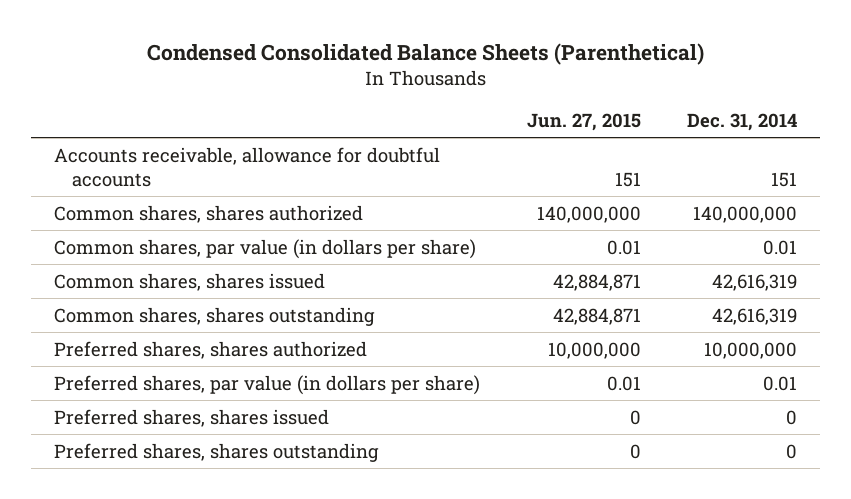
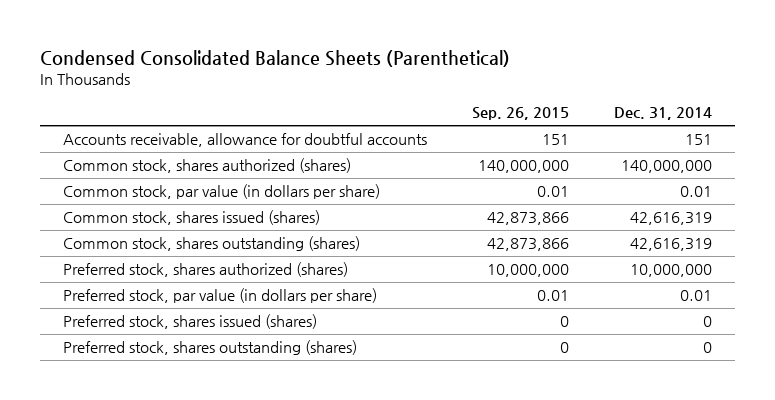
[526,112,641,131] Jun. 27, 2015 -> none
none -> [471,107,569,121] Sep. 26, 2015
[54,204,364,223] Common shares, shares authorized -> [62,158,351,174] Common stock, shares authorized (shares)
[54,238,477,259] Common shares, par value (in dollars per share) -> [62,184,380,200] Common stock, par value (in dollars per share)
[54,272,326,291] Common shares, shares issued -> [62,210,320,226] Common stock, shares issued (shares)
[54,306,376,326] Common shares, shares outstanding -> [62,236,360,252] Common stock, shares outstanding (shares)
[54,340,368,359] Preferred shares, shares authorized -> [62,262,348,278] Preferred stock, shares authorized (shares)
[54,374,481,395] Preferred shares, par value (in dollars per share) -> [62,288,377,304] Preferred stock, par value (in dollars per share)
[54,408,330,427] Preferred shares, shares issued -> [62,314,317,330] Preferred stock, shares issued (shares)
[54,442,380,462] Preferred shares, shares outstanding -> [62,340,357,356] Preferred stock, shares outstanding (shares)

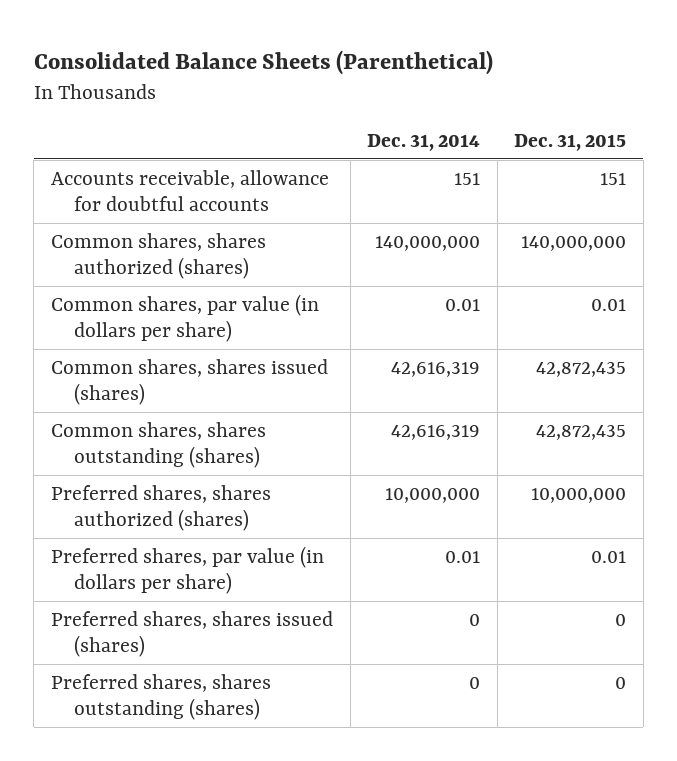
[40,49,511,67] Condensed Consolidated Balance Sheets (Parenthetical) -> [33,49,493,75] Consolidated Balance Sheets (Parenthetical)
[471,107,569,121] Sep. 26, 2015 -> none
none -> [514,133,627,151] Dec. 31, 2015
[62,158,351,174] Common stock, shares authorized (shares) -> [50,232,266,280] Common shares, shares authorized (shares)
[62,184,380,200] Common stock, par value (in dollars per share) -> [50,293,319,343] Common shares, par value (in dollars per share)
[62,210,320,226] Common stock, shares issued (shares) -> [50,358,328,406] Common shares, shares issued (shares)
[62,236,360,252] Common stock, shares outstanding (shares) -> [50,421,266,469] Common shares, shares outstanding (shares)
[62,262,348,278] Preferred stock, shares authorized (shares) -> [50,484,271,532] Preferred shares, shares authorized (shares)
[62,288,377,304] Preferred stock, par value (in dollars per share) -> [50,545,324,595] Preferred shares, par value (in dollars per share)
[62,314,317,330] Preferred stock, shares issued (shares) -> [50,610,333,658] Preferred shares, shares issued (shares)
[62,340,357,356] Preferred stock, shares outstanding (shares) -> [50,673,271,721] Preferred shares, shares outstanding (shares)

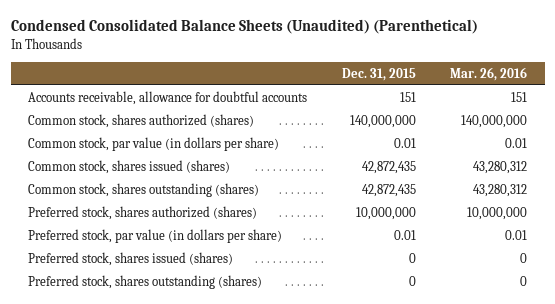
[33,49,493,75] Consolidated Balance Sheets (Parenthetical) -> [10,19,478,35] Condensed Consolidated Balance Sheets (Unaudited) (Parenthetical)
[367,133,481,151] Dec. 31, 2014 -> none
none -> [450,66,528,81] Mar. 26, 2016
[50,232,266,280] Common shares, shares authorized (shares) -> [28,113,255,128] Common stock, shares authorized (shares)
[50,293,319,343] Common shares, par value (in dollars per share) -> [28,136,280,151] Common stock, par value (in dollars per share)
[50,358,328,406] Common shares, shares issued (shares) -> [28,159,231,174] Common stock, shares issued (shares)
[50,421,266,469] Common shares, shares outstanding (shares) -> [28,182,260,197] Common stock, shares outstanding (shares)
[50,484,271,532] Preferred shares, shares authorized (shares) -> [28,205,258,220] Preferred stock, shares authorized (shares)
[50,545,324,595] Preferred shares, par value (in dollars per share) -> [28,228,283,243] Preferred stock, par value (in dollars per share)
[50,610,333,658] Preferred shares, shares issued (shares) -> [28,251,234,266] Preferred stock, shares issued (shares)
[50,673,271,721] Preferred shares, shares outstanding (shares) -> [28,274,263,289] Preferred stock, shares outstanding (shares)

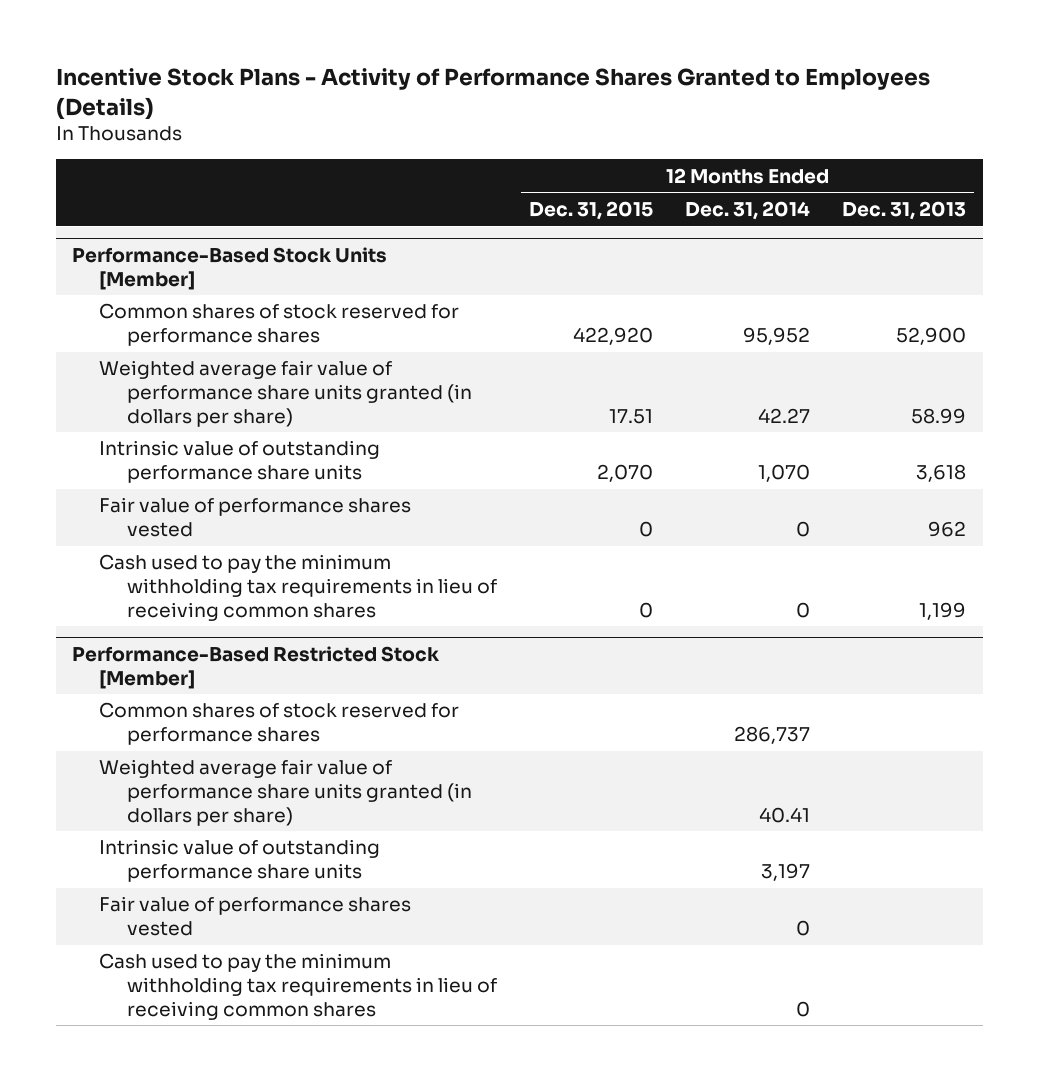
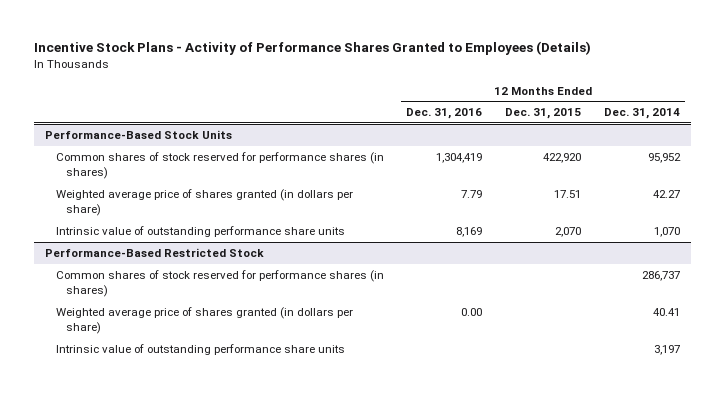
[842,200,967,220] Dec. 31, 2013 -> none
none -> [406,108,483,120] Dec. 31, 2016
[72,247,388,290] Performance-Based Stock Units [Member] -> [45,129,233,139] Performance-Based Stock Units
[99,303,460,347] Common shares of stock reserved for performance shares -> [55,151,384,179] Common shares of stock reserved for performance shares (in shares)
[99,360,472,427] Weighted average fair value of performance share units granted (in dollars per share) -> [55,188,353,216] Weighted average price of shares granted (in dollars per share)
[99,497,412,538] Fair value of performance shares vested -> none
[99,554,497,621] Cash used to pay the minimum withholding tax requirements in lieu of receiving common shares -> none
[72,646,441,689] Performance-Based Restricted Stock [Member] -> [45,247,265,257] Performance-Based Restricted Stock
[99,702,460,746] Common shares of stock reserved for performance shares -> [55,269,384,297] Common shares of stock reserved for performance shares (in shares)
[99,759,472,826] Weighted average fair value of performance share units granted (in dollars per share) -> [55,306,353,334] Weighted average price of shares granted (in dollars per share)
[99,896,412,937] Fair value of performance shares vested -> none
[99,953,497,1020] Cash used to pay the minimum withholding tax requirements in lieu of receiving common shares -> none

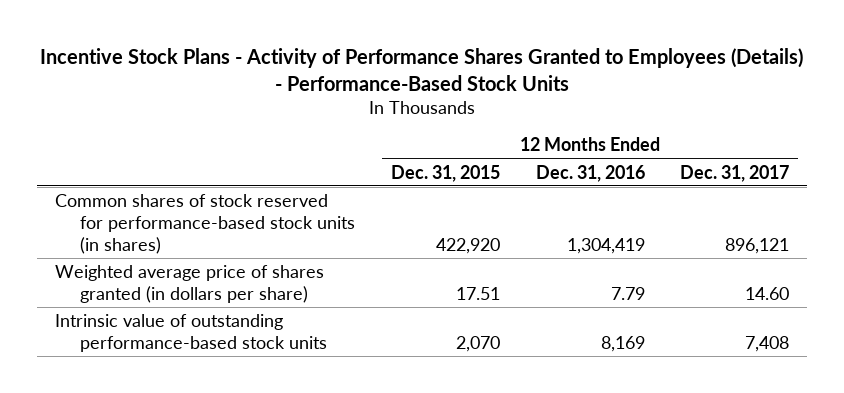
[34,41,592,56] Incentive Stock Plans - Activity of Performance Shares Granted to Employees (Details) -> [39,47,803,91] Incentive Stock Plans - Activity of Performance Shares Granted to Employees (Details) - Performance-Based Stock Units
[603,108,680,120] Dec. 31, 2014 -> none
none -> [680,164,790,182] Dec. 31, 2017
[45,129,233,139] Performance-Based Stock Units -> none
[55,151,384,179] Common shares of stock reserved for performance shares (in shares) -> [54,193,356,254] Common shares of stock reserved for performance-based stock units (in shares)
[45,247,265,257] Performance-Based Restricted Stock -> none
[55,269,384,297] Common shares of stock reserved for performance shares (in shares) -> none
[55,306,353,334] Weighted average price of shares granted (in dollars per share) -> none
[55,343,345,355] Intrinsic value of outstanding performance share units -> none
[55,225,345,237] Intrinsic value of outstanding performance share units -> [54,313,328,352] Intrinsic value of outstanding performance-based stock units

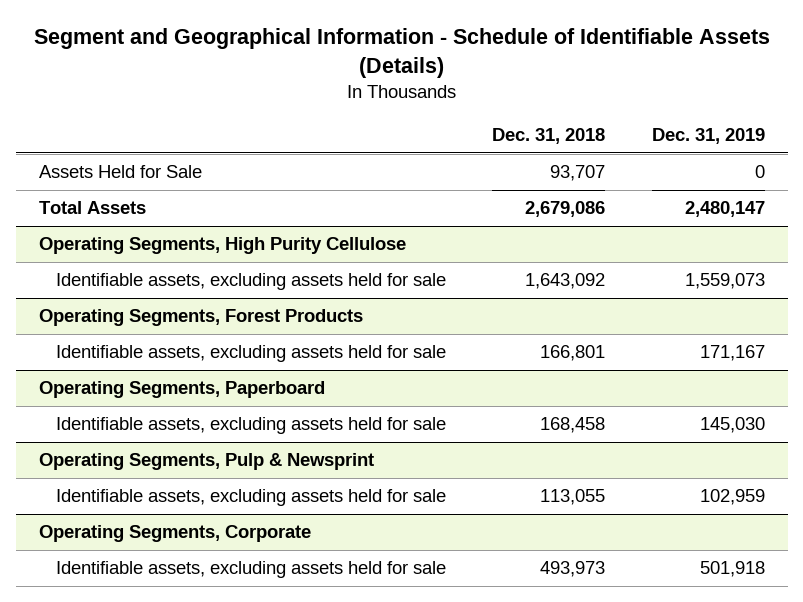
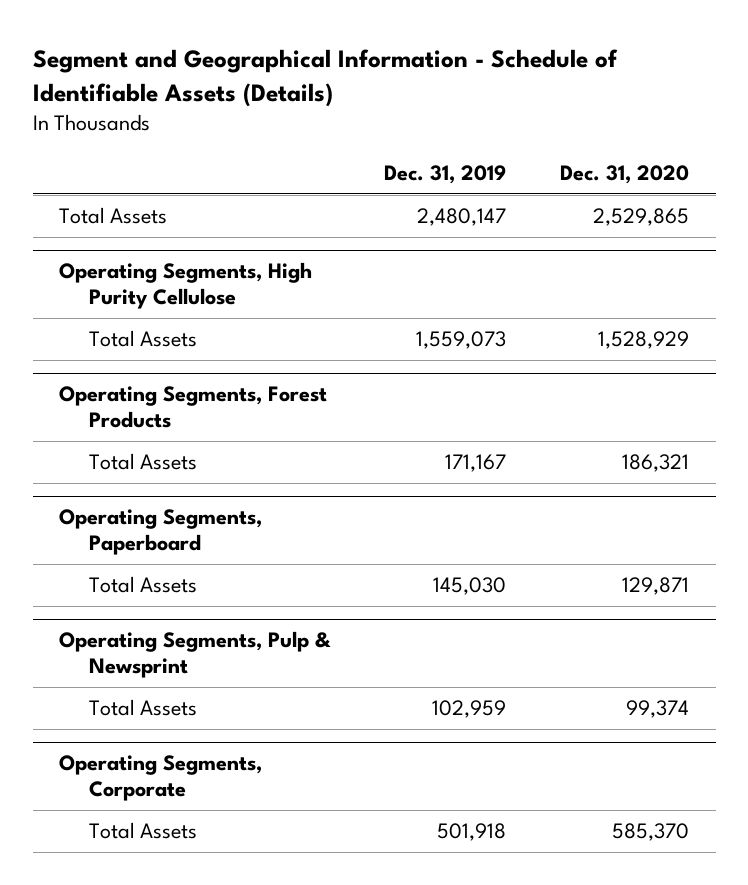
[492,128,606,145] Dec. 31, 2018 -> none
none -> [559,165,689,185] Dec. 31, 2020
[38,165,202,179] Assets Held for Sale -> none
[56,273,447,291] Identifiable assets, excluding assets held for sale -> [88,330,197,348] Total Assets
[56,345,447,363] Identifiable assets, excluding assets held for sale -> [88,453,197,471] Total Assets
[56,417,447,435] Identifiable assets, excluding assets held for sale -> [88,576,197,594] Total Assets
[56,489,447,507] Identifiable assets, excluding assets held for sale -> [88,699,197,717] Total Assets
[56,561,447,579] Identifiable assets, excluding assets held for sale -> [88,822,197,840] Total Assets

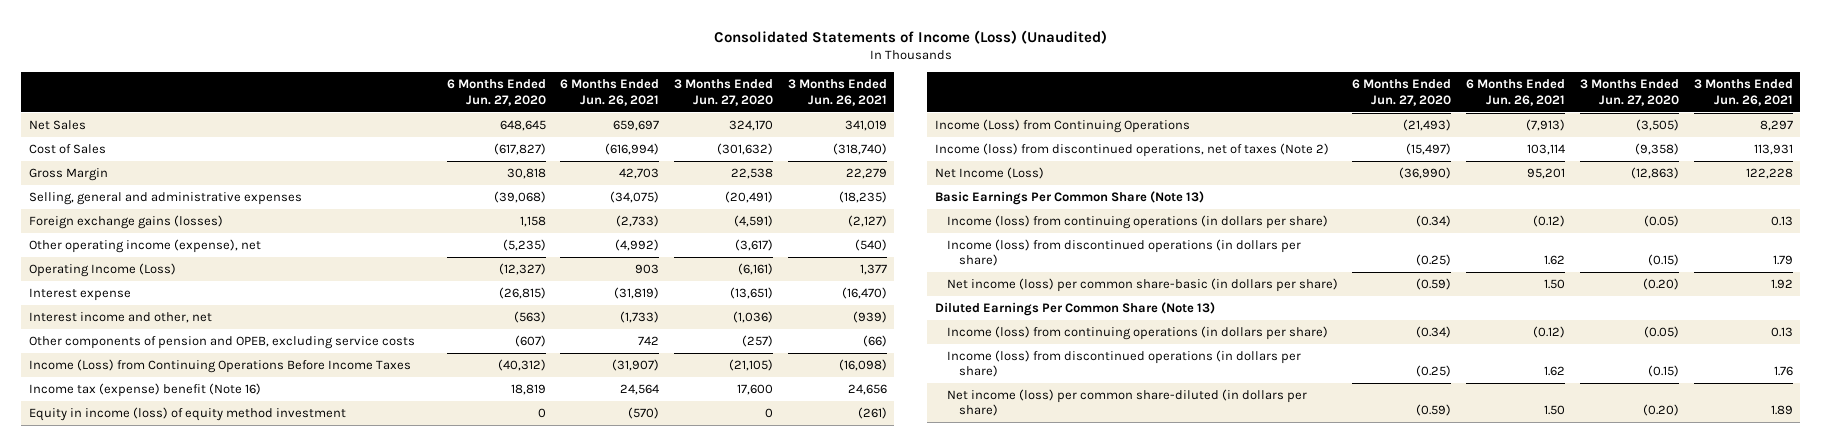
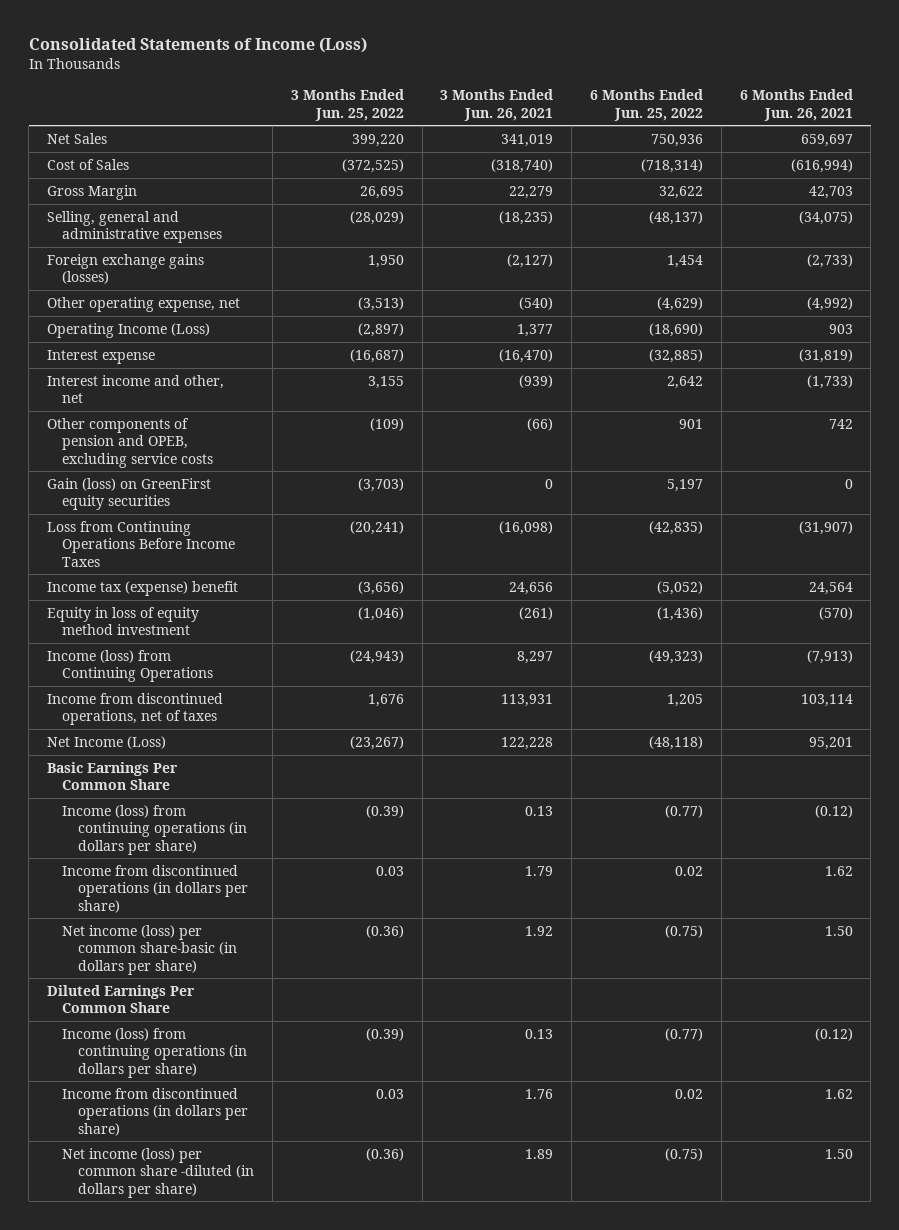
[713,29,1107,44] Consolidated Statements of Income (Loss) (Unaudited) -> [28,36,367,53] Consolidated Statements of Income (Loss)
[446,79,546,106] 6 Months Ended Jun. 27, 2020 -> none
[674,79,774,106] 3 Months Ended Jun. 27, 2020 -> none
none -> [290,89,404,121] 3 Months Ended Jun. 25, 2022
none -> [589,89,703,121] 6 Months Ended Jun. 25, 2022
[28,239,261,254] Other operating income (expense), net -> [46,296,240,312] Other operating expense, net
none -> [46,477,211,511] Gain (loss) on GreenFirst equity securities
[28,359,411,374] Income (Loss) from Continuing Operations Before Income Taxes -> [46,520,236,567] Loss from Continuing Operations Before Income Taxes
[28,383,261,398] Income tax (expense) benefit (Note 16) -> [46,580,238,596] Income tax (expense) benefit
[28,407,346,422] Equity in income (loss) of equity method investment -> [46,606,199,636] Equity in loss of equity method investment
[934,119,1190,134] Income (Loss) from Continuing Operations -> [46,649,214,683] Income (loss) from Continuing Operations
[934,143,1329,158] Income (loss) from discontinued operations, net of taxes (Note 2) -> [46,692,223,726] Income from discontinued operations, net of taxes
[934,191,1204,206] Basic Earnings Per Common Share (Note 13) -> [46,761,178,791] Basic Earnings Per Common Share
[946,239,1301,267] Income (loss) from discontinued operations (in dollars per share) -> [62,864,249,913] Income from discontinued operations (in dollars per share)
[934,302,1215,317] Diluted Earnings Per Common Share (Note 13) -> [46,984,195,1014] Diluted Earnings Per Common Share
[946,350,1301,378] Income (loss) from discontinued operations (in dollars per share) -> [62,1087,249,1136] Income from discontinued operations (in dollars per share)
[946,389,1307,417] Net income (loss) per common share-diluted (in dollars per share) -> [62,1147,255,1198] Net income (loss) per common share -diluted (in dollars per share)

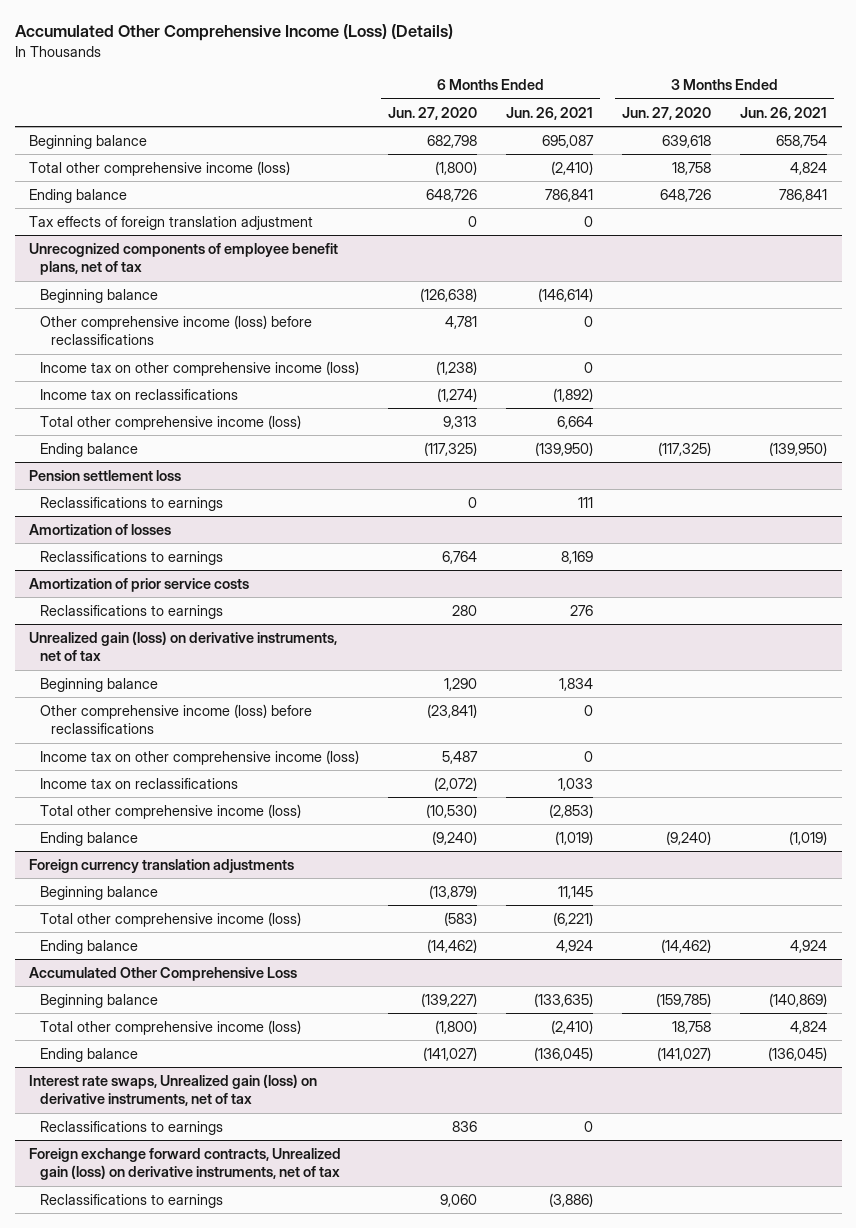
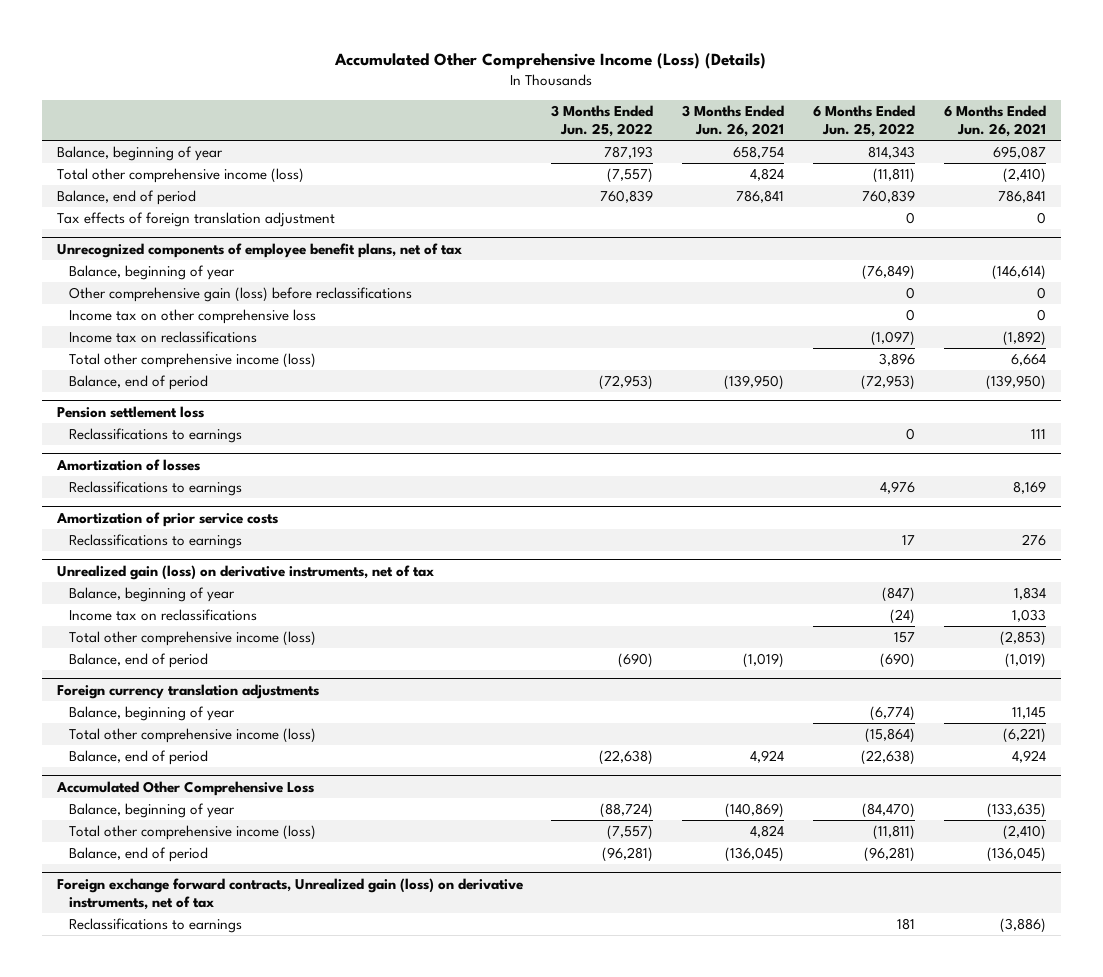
[388,106,478,120] Jun. 27, 2020 -> none
[622,106,712,120] Jun. 27, 2020 -> none
none -> [551,105,654,138] 3 Months Ended Jun. 25, 2022
none -> [813,105,916,138] 6 Months Ended Jun. 25, 2022
[29,134,148,149] Beginning balance -> [56,145,223,161] Balance, beginning of year
[29,188,128,203] Ending balance -> [56,189,196,205] Balance, end of period
[40,288,159,303] Beginning balance -> [69,264,236,280] Balance, beginning of year
[40,314,313,346] Other comprehensive income (loss) before reclassifications -> [69,286,413,302] Other comprehensive gain (loss) before reclassifications
[40,360,360,376] Income tax on other comprehensive income (loss) -> [69,308,317,324] Income tax on other comprehensive loss
[40,442,139,457] Ending balance -> [69,374,209,390] Balance, end of period
[40,703,313,735] Other comprehensive income (loss) before reclassifications -> none
[40,749,360,765] Income tax on other comprehensive income (loss) -> none
[40,677,159,692] Beginning balance -> [69,586,236,602] Balance, beginning of year
[40,831,139,846] Ending balance -> [69,652,209,668] Balance, end of period
[40,885,159,900] Beginning balance -> [69,705,236,721] Balance, beginning of year
[40,939,139,954] Ending balance -> [69,749,209,765] Balance, end of period
[40,993,159,1008] Beginning balance -> [69,802,236,818] Balance, beginning of year
[29,1073,318,1107] Interest rate swaps, Unrealized gain (loss) on derivative instruments, net of tax -> none
[40,1120,224,1135] Reclassifications to earnings -> none
[40,1047,139,1062] Ending balance -> [69,846,209,862] Balance, end of period

